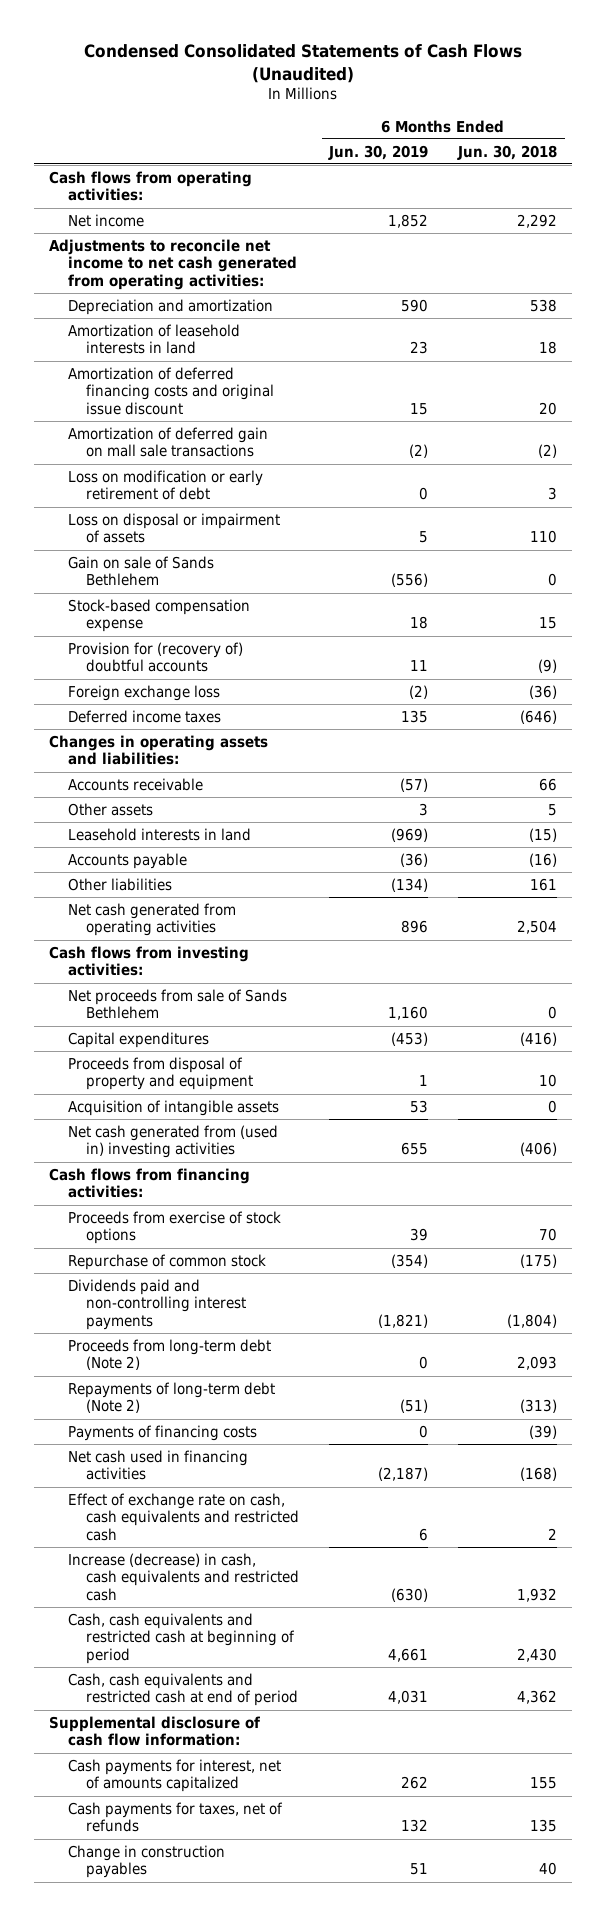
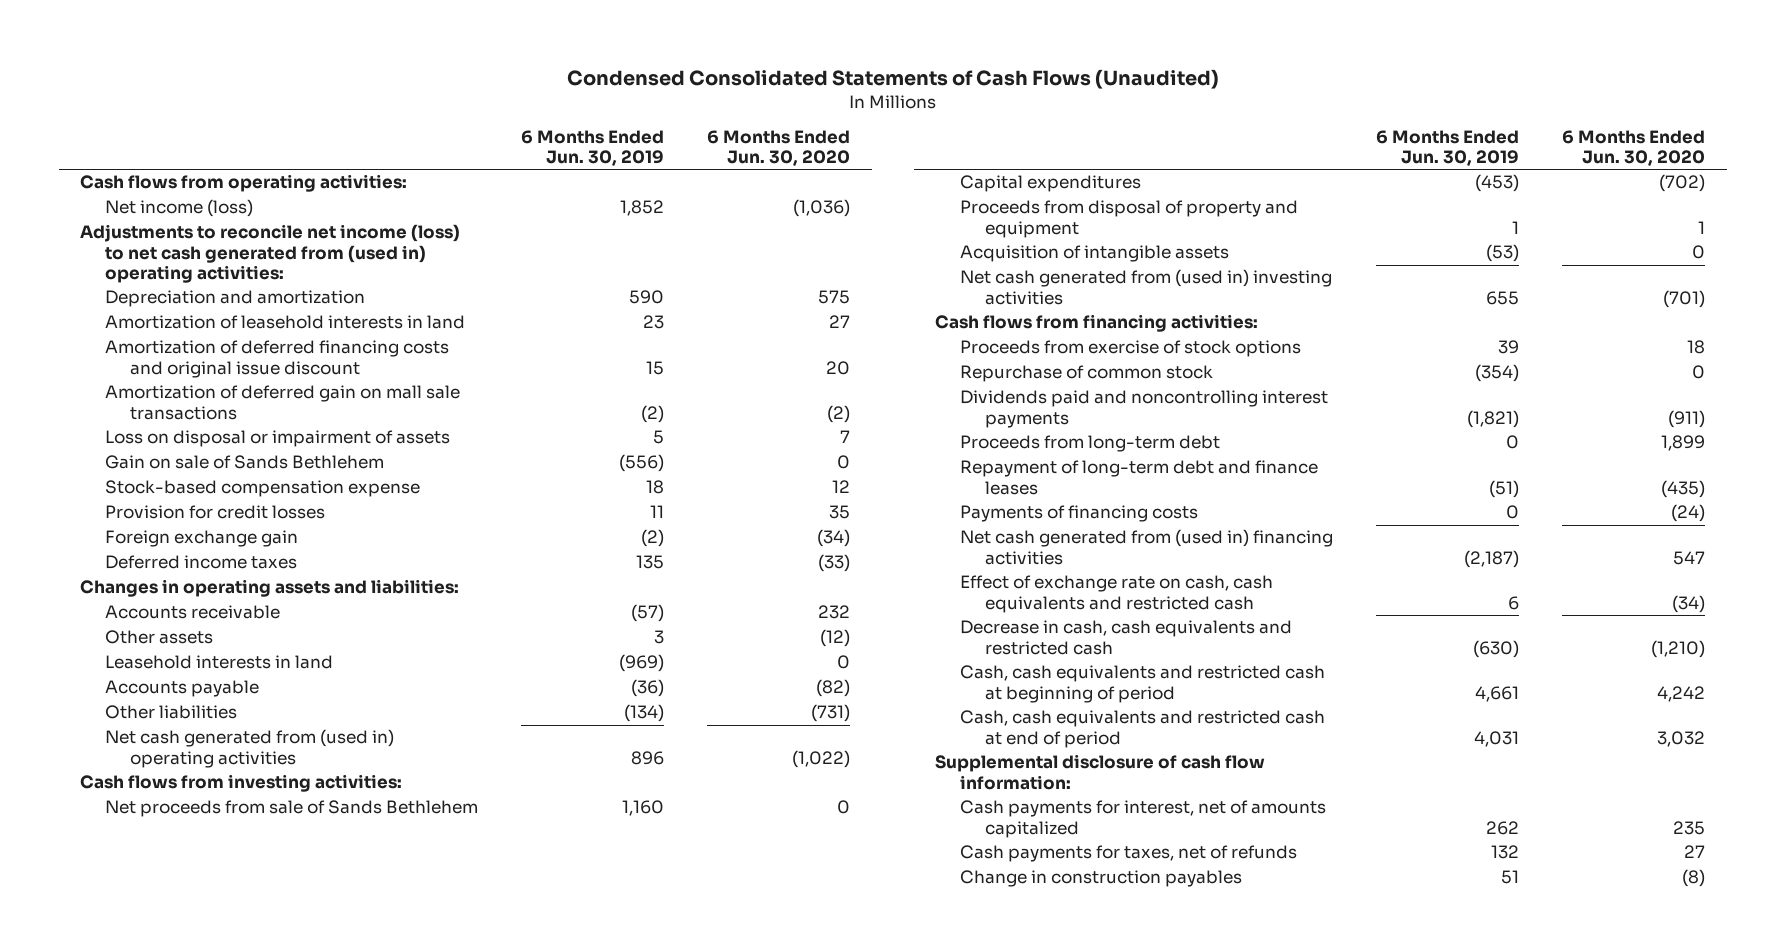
[457,144,558,160] Jun. 30, 2018 -> none
none -> [707,129,851,167] 6 Months Ended Jun. 30, 2020
[67,213,144,227] Net income -> [105,199,254,218] Net income (loss)
[49,238,297,291] Adjustments to reconcile net income to net cash generated from operating activities: -> [80,224,461,283] Adjustments to reconcile net income (loss) to net cash generated from (used in) operating activities:
[67,469,263,501] Loss on modification or early retirement of debt -> none
[67,641,243,673] Provision for (recovery of) doubtful accounts -> [105,505,326,520] Provision for credit losses
[67,684,220,701] Foreign exchange loss -> [105,530,299,548] Foreign exchange gain
[67,902,236,937] Net cash generated from operating activities -> [105,729,395,768] Net cash generated from (used in) operating activities
[410,1099,429,1113] 53 -> [1486,244,1520,263] (53)
[67,1278,247,1331] Dividends paid and non-controlling interest payments -> [960,390,1329,428] Dividends paid and noncontrolling interest payments
[67,1338,271,1371] Proceeds from long-term debt (Note 2) -> [960,435,1221,453] Proceeds from long-term debt
[67,1381,275,1414] Repayments of long-term debt (Note 2) -> [960,460,1319,495] Repayment of long-term debt and finance leases
[67,1449,248,1481] Net cash used in financing activities -> [960,529,1334,565] Net cash generated from (used in) financing activities
[67,1552,300,1602] Increase (decrease) in cash, cash equivalents and restricted cash -> [960,620,1293,655] Decrease in cash, cash equivalents and restricted cash

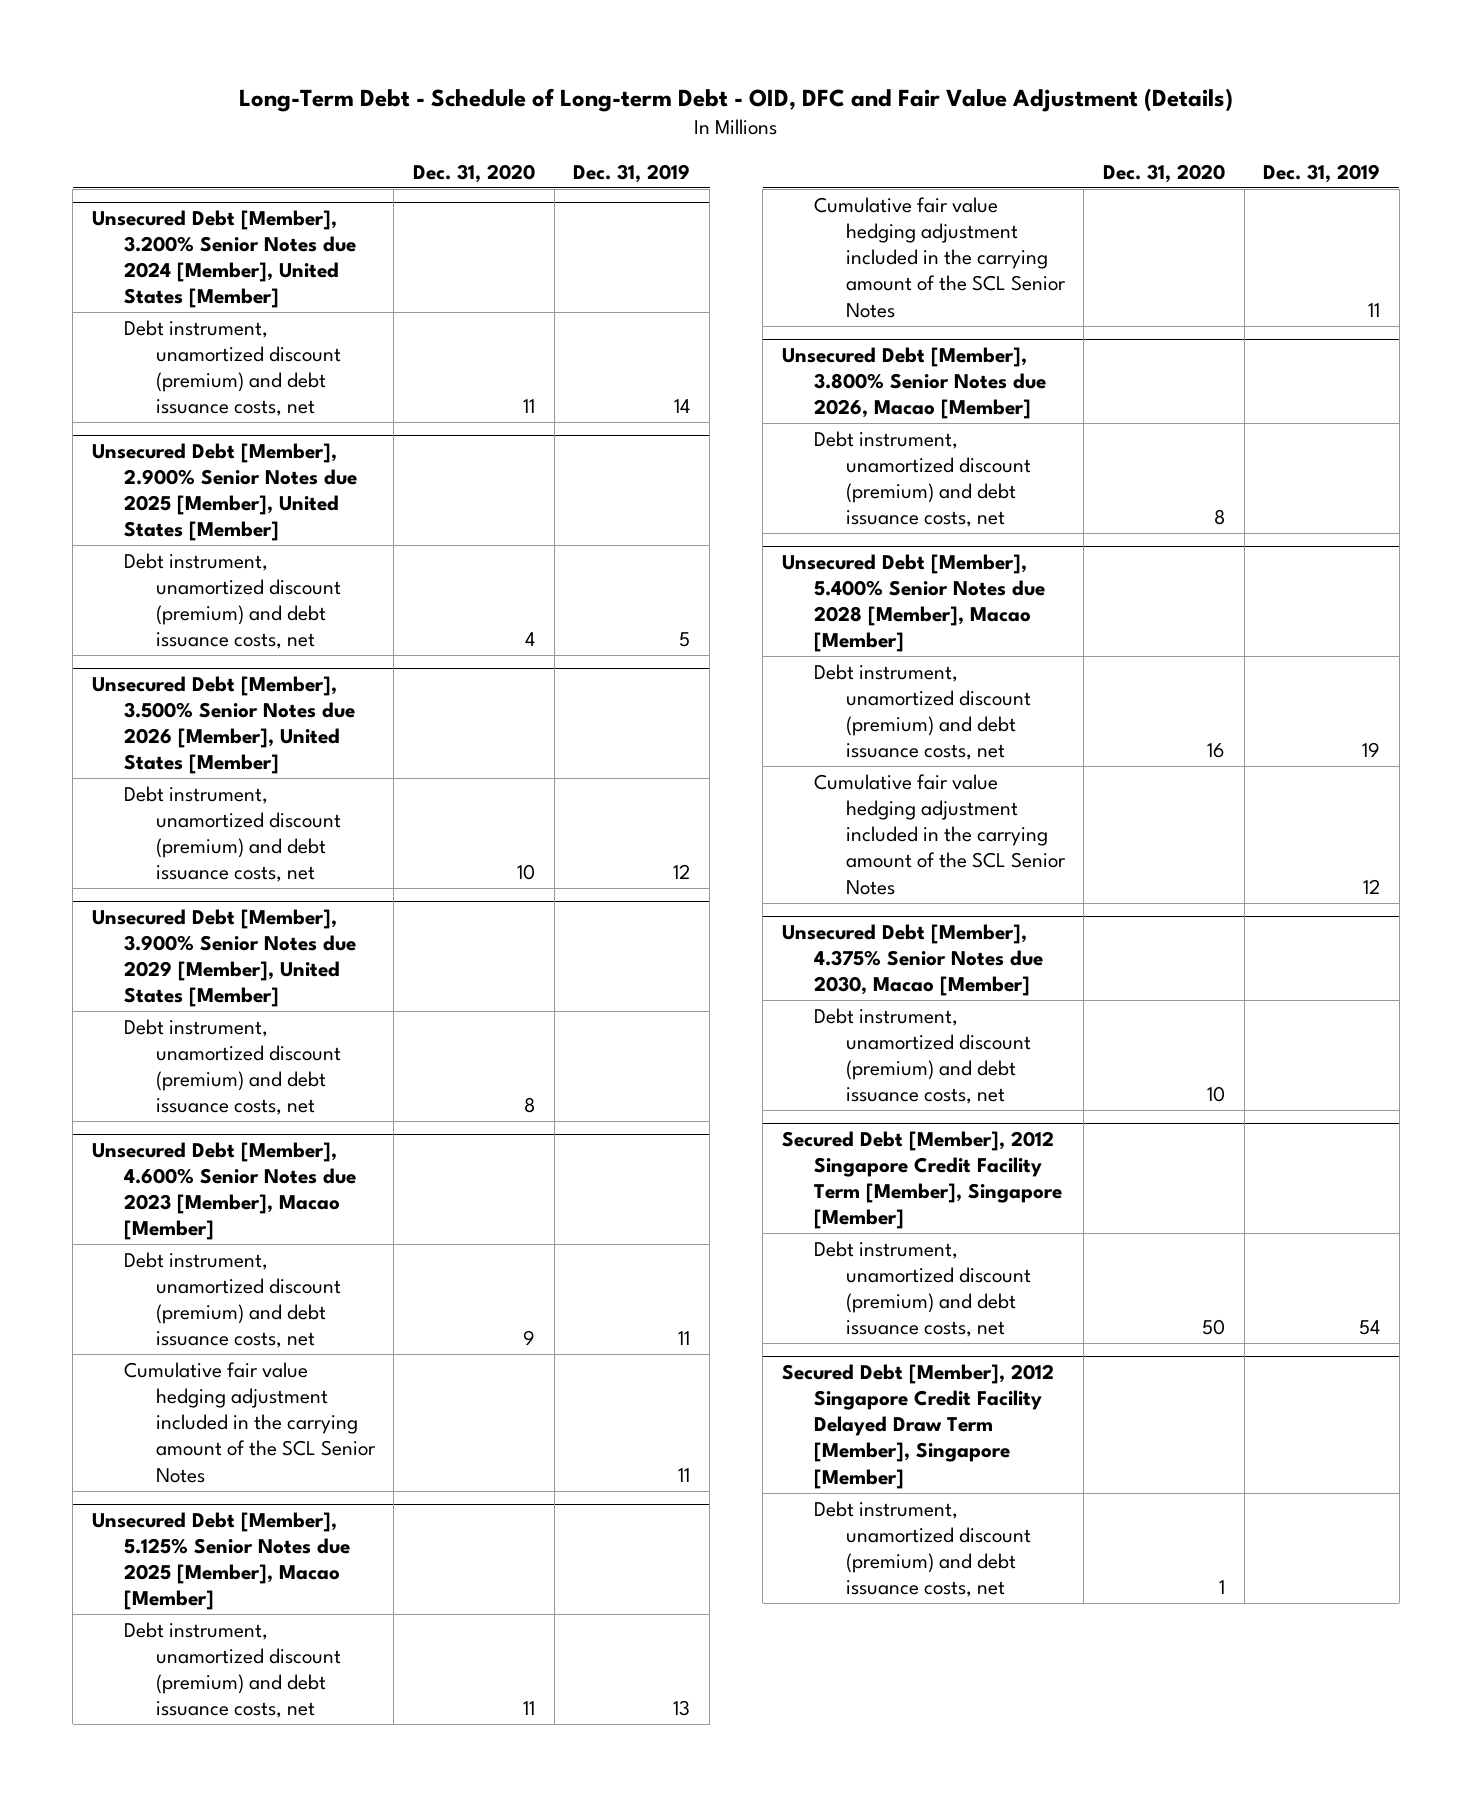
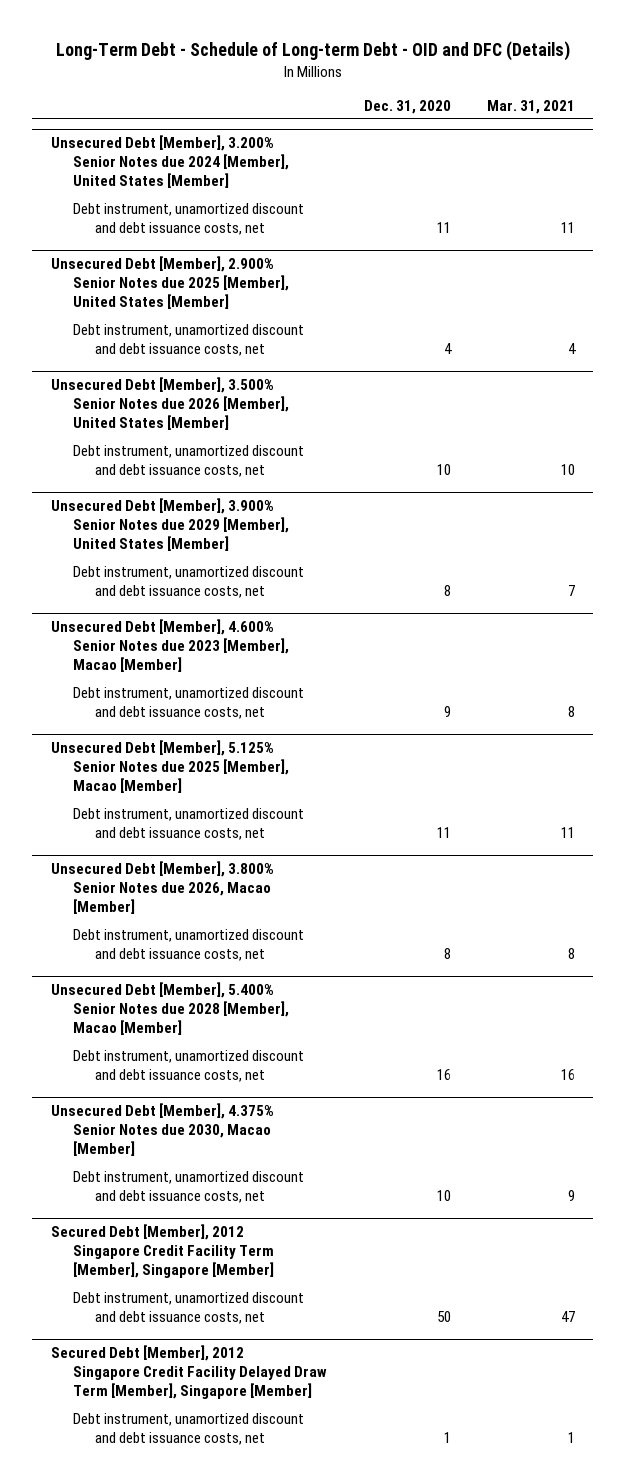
[239,87,1234,112] Long-Term Debt - Schedule of Long-term Debt - OID, DFC and Fair Value Adjustment (Details) -> [55,40,570,61] Long-Term Debt - Schedule of Long-term Debt - OID and DFC (Details)
[573,163,691,183] Dec. 31, 2019 -> none
none -> [487,99,576,114] Mar. 31, 2021
[123,319,341,417] Debt instrument, unamortized discount (premium) and debt issuance costs, net -> [73,203,305,235] Debt instrument, unamortized discount and debt issuance costs, net
[123,552,341,650] Debt instrument, unamortized discount (premium) and debt issuance costs, net -> [73,324,305,356] Debt instrument, unamortized discount and debt issuance costs, net
[123,785,341,883] Debt instrument, unamortized discount (premium) and debt issuance costs, net -> [73,445,305,477] Debt instrument, unamortized discount and debt issuance costs, net
[123,1018,341,1116] Debt instrument, unamortized discount (premium) and debt issuance costs, net -> [73,566,305,598] Debt instrument, unamortized discount and debt issuance costs, net
[123,1361,376,1483] Cumulative fair value hedging adjustment included in the carrying amount of the SCL Senior Notes -> none
[123,1251,341,1349] Debt instrument, unamortized discount (premium) and debt issuance costs, net -> [73,687,305,719] Debt instrument, unamortized discount and debt issuance costs, net
[813,196,1066,318] Cumulative fair value hedging adjustment included in the carrying amount of the SCL Senior Notes -> none
[123,1621,341,1719] Debt instrument, unamortized discount (premium) and debt issuance costs, net -> [73,808,305,840] Debt instrument, unamortized discount and debt issuance costs, net
[813,430,1031,528] Debt instrument, unamortized discount (premium) and debt issuance costs, net -> [73,929,305,961] Debt instrument, unamortized discount and debt issuance costs, net
[813,773,1066,895] Cumulative fair value hedging adjustment included in the carrying amount of the SCL Senior Notes -> none
[813,663,1031,761] Debt instrument, unamortized discount (premium) and debt issuance costs, net -> [73,1050,305,1082] Debt instrument, unamortized discount and debt issuance costs, net
[813,1007,1031,1105] Debt instrument, unamortized discount (premium) and debt issuance costs, net -> [73,1171,305,1203] Debt instrument, unamortized discount and debt issuance costs, net
[813,1240,1031,1338] Debt instrument, unamortized discount (premium) and debt issuance costs, net -> [73,1292,305,1324] Debt instrument, unamortized discount and debt issuance costs, net
[813,1500,1031,1598] Debt instrument, unamortized discount (premium) and debt issuance costs, net -> [73,1413,305,1445] Debt instrument, unamortized discount and debt issuance costs, net

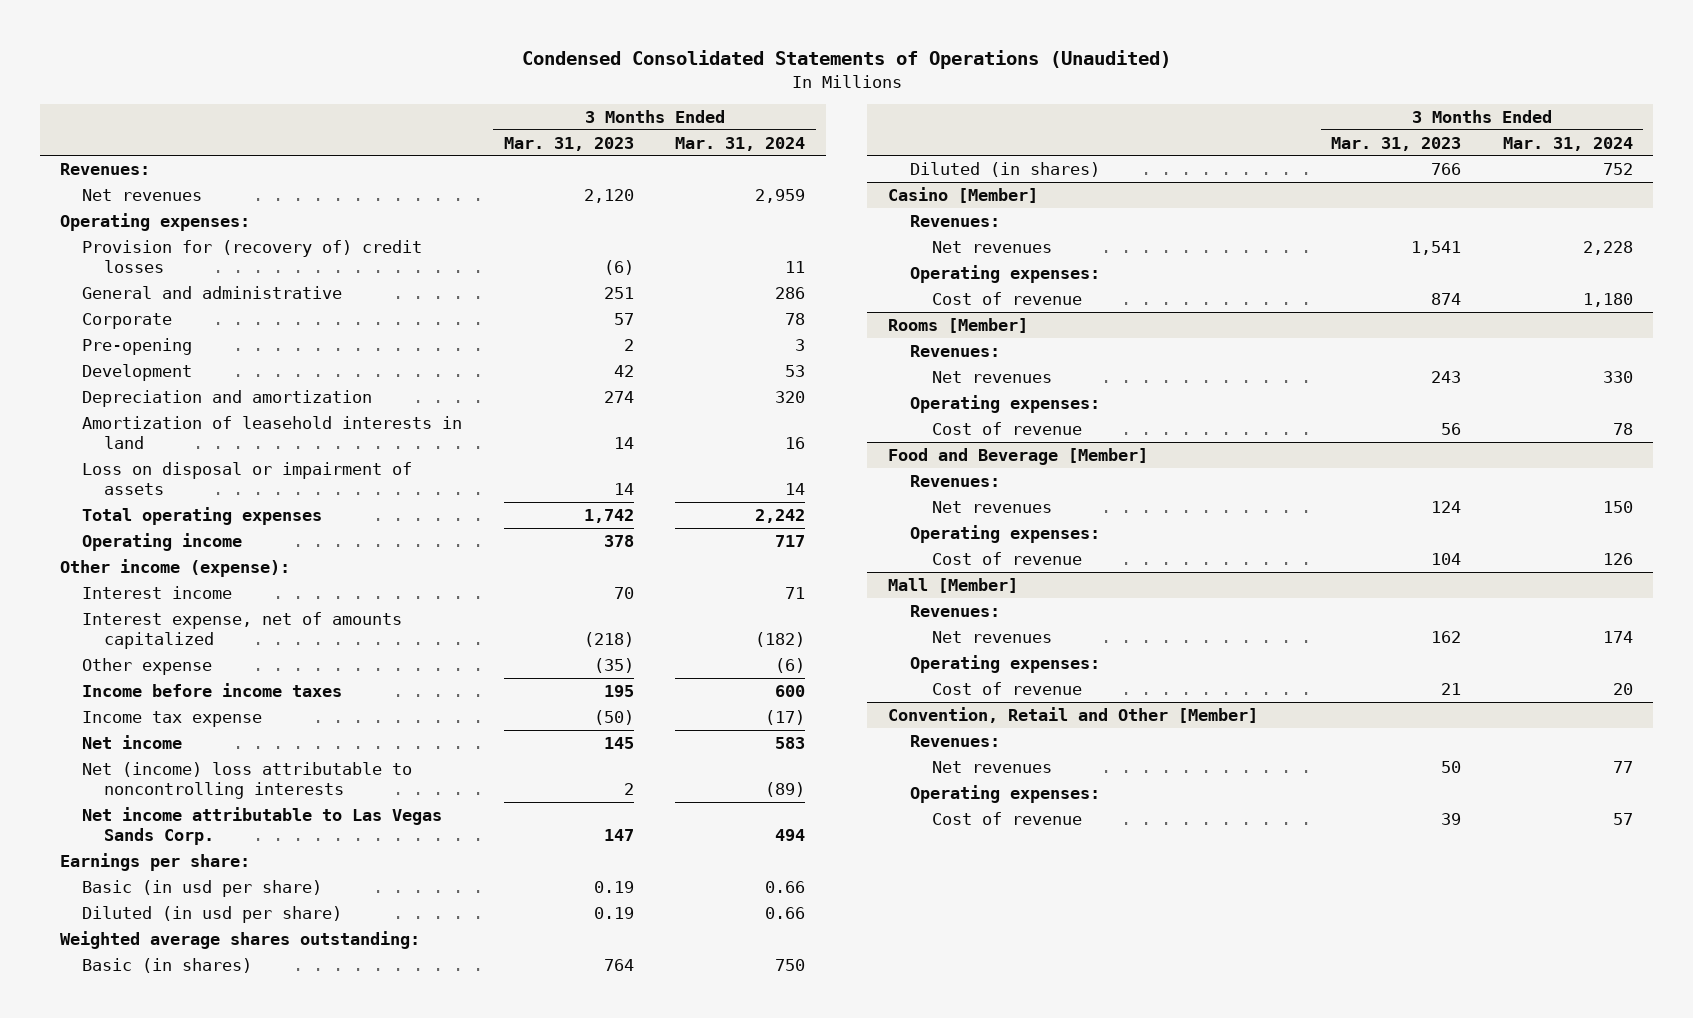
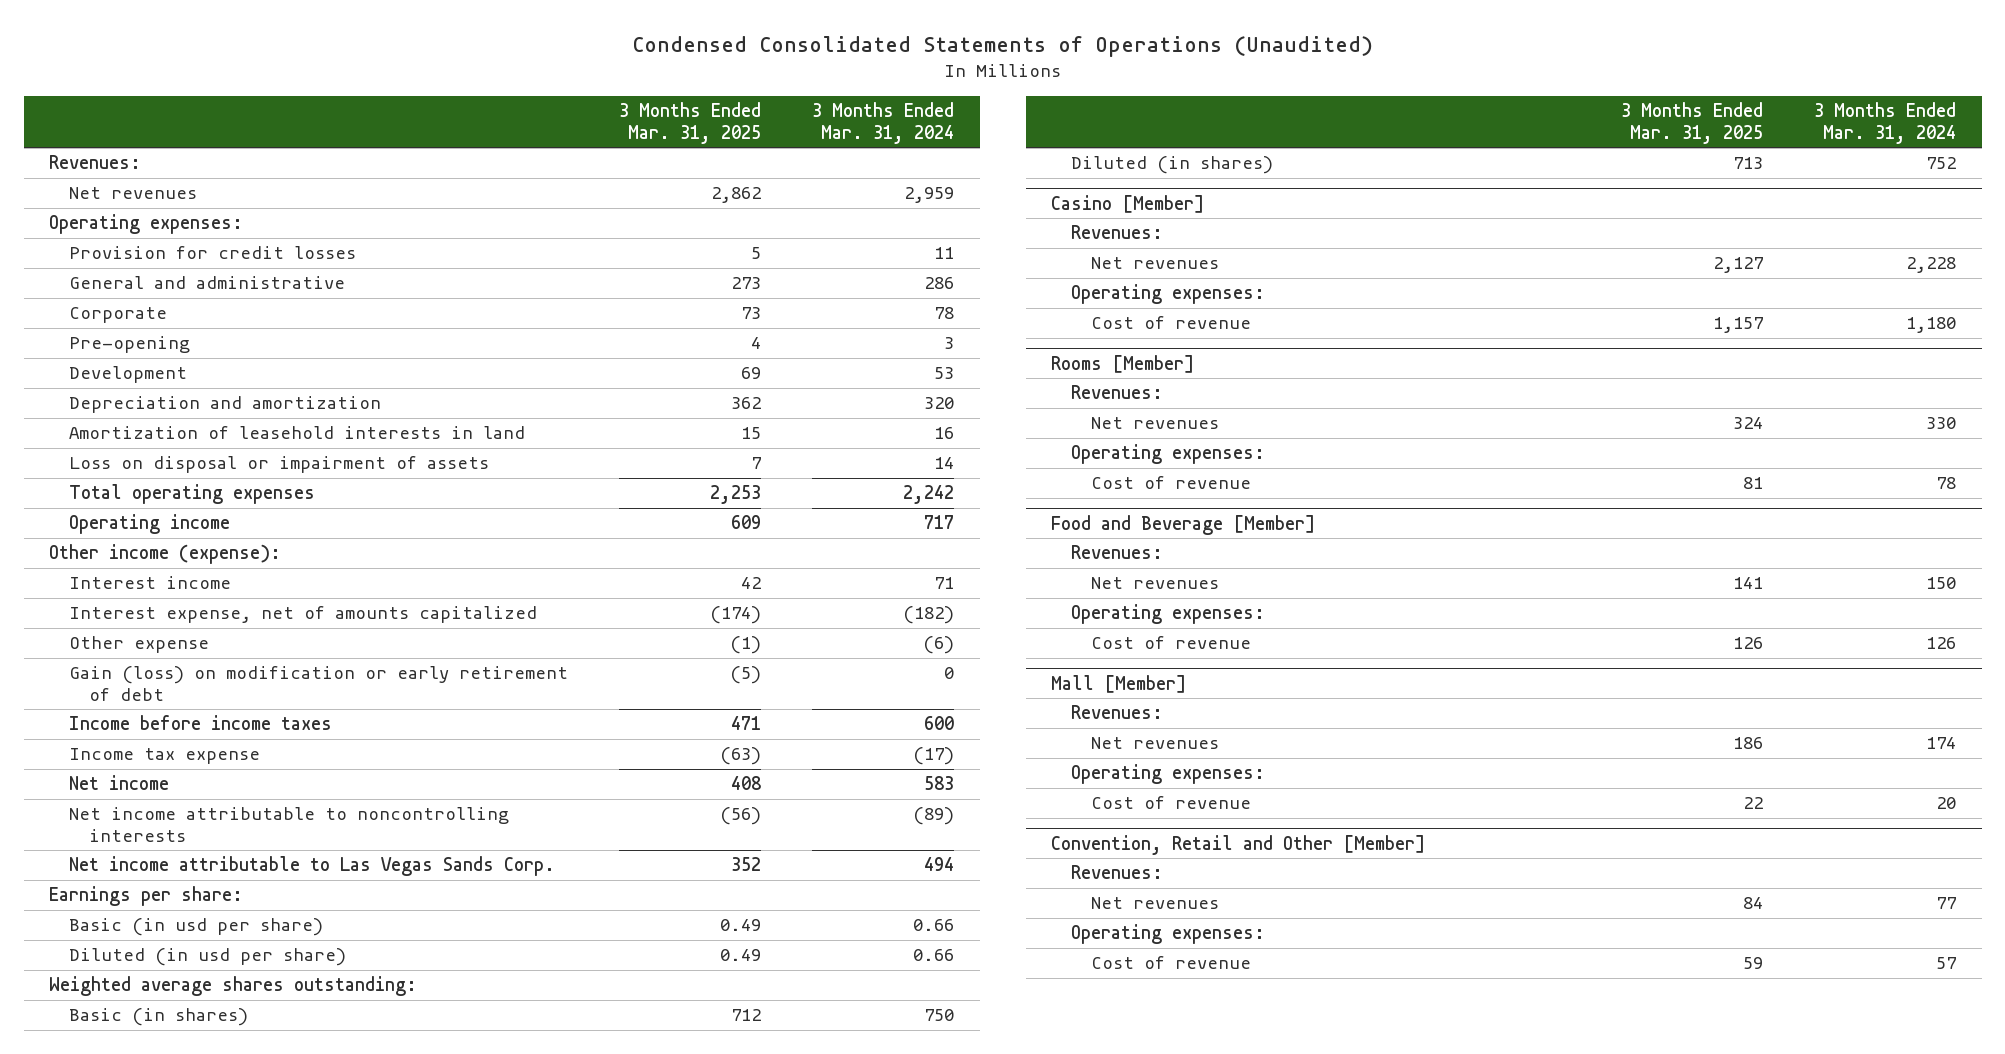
[503,136,634,151] Mar. 31, 2023 -> none
none -> [618,102,761,144] 3 Months Ended Mar. 31, 2025
[82,239,423,274] Provision for (recovery of) credit losses -> [68,246,356,260] Provision for credit losses
none -> [68,666,568,701] Gain (loss) on modification or early retirement of debt
[82,761,413,800] Net (income) loss attributable to noncontrolling interests -> [68,807,509,842] Net income attributable to noncontrolling interests

